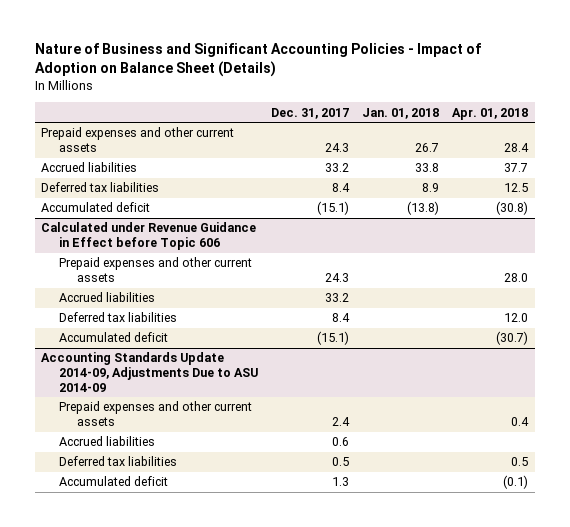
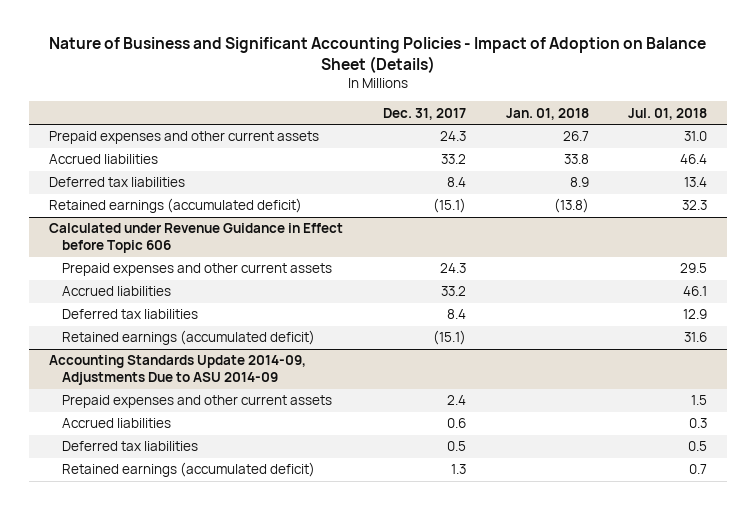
[452,107,529,120] Apr. 01, 2018 -> none
none -> [628,107,708,120] Jul. 01, 2018
[41,202,151,213] Accumulated deficit -> [48,198,302,214] Retained earnings (accumulated deficit)
[59,332,169,343] Accumulated deficit -> [61,330,315,346] Retained earnings (accumulated deficit)
[59,476,169,487] Accumulated deficit -> [61,462,315,478] Retained earnings (accumulated deficit)

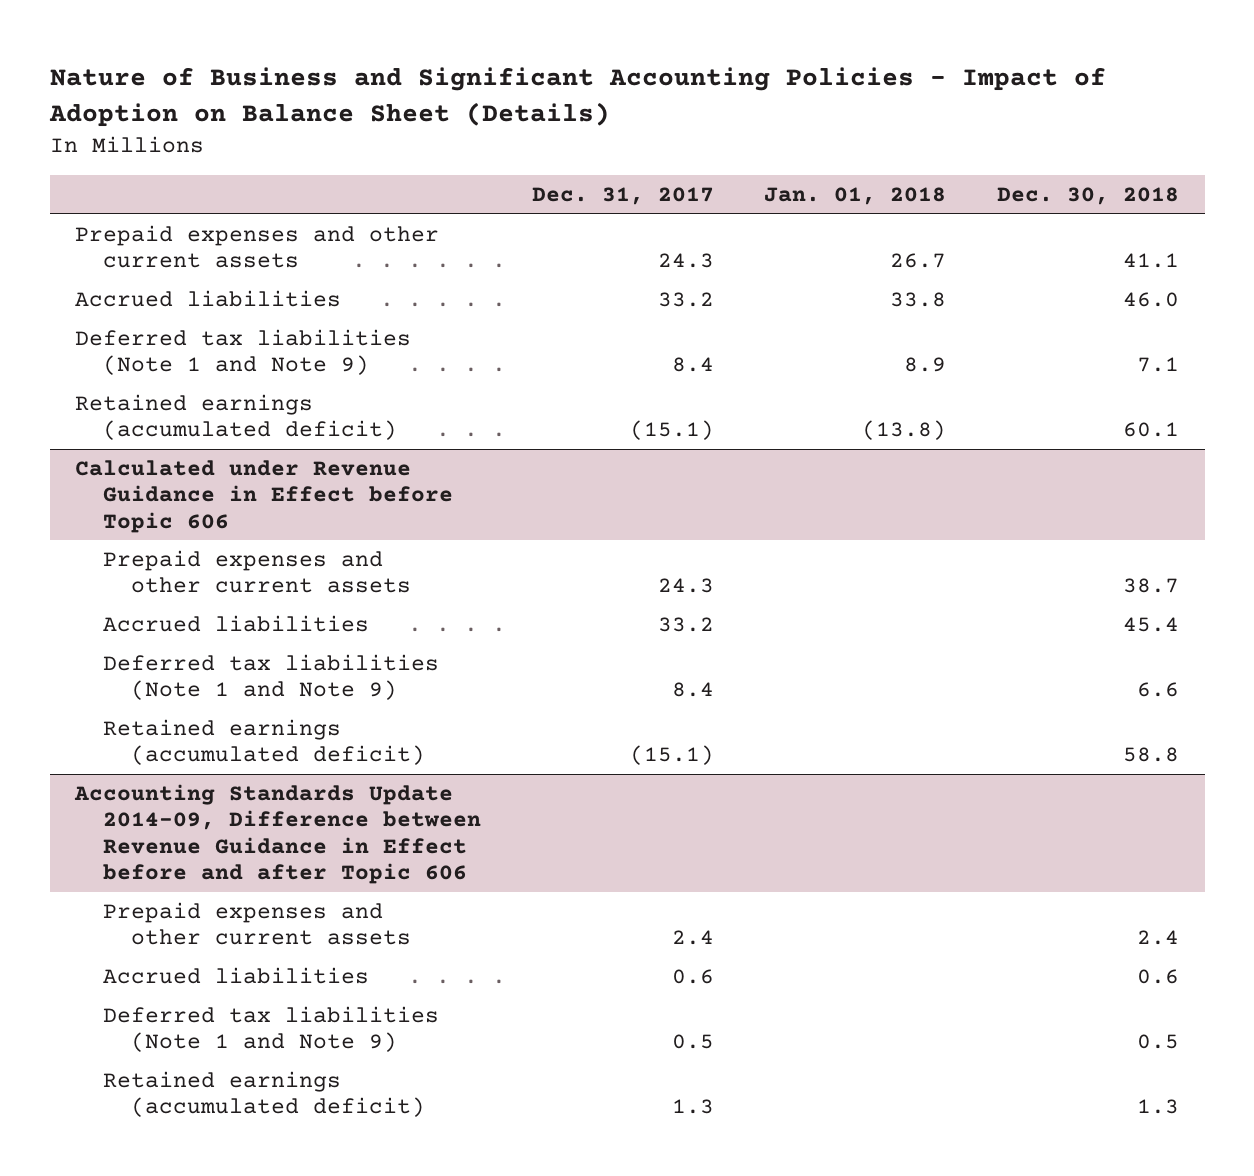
[628,107,708,120] Jul. 01, 2018 -> none
none -> [997,186,1180,205] Dec. 30, 2018
[48,177,185,188] Deferred tax liabilities -> [75,328,412,376] Deferred tax liabilities (Note 1 and Note 9)
[61,309,198,320] Deferred tax liabilities -> [103,653,440,701] Deferred tax liabilities (Note 1 and Note 9)
[48,355,306,386] Accounting Standards Update 2014-09, Adjustments Due to ASU 2014-09 -> none
none -> [74,783,482,885] Accounting Standards Update 2014-09, Difference between Revenue Guidance in Effect before and after Topic 606
[61,441,198,452] Deferred tax liabilities -> [103,1005,440,1053] Deferred tax liabilities (Note 1 and Note 9)

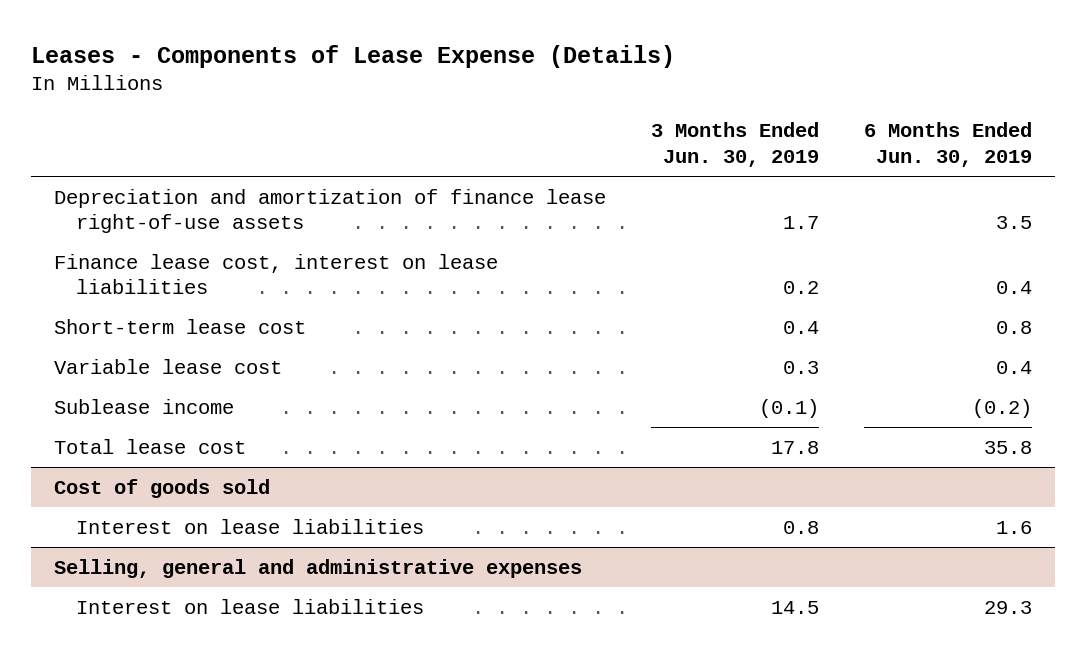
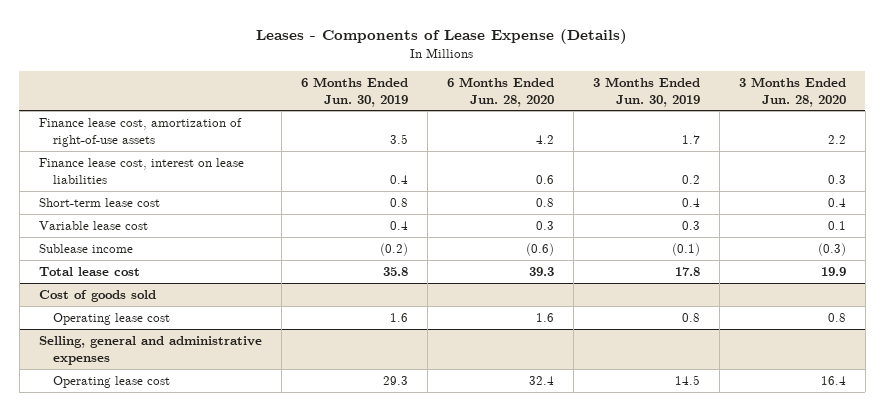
none -> [446,76,554,107] 6 Months Ended Jun. 28, 2020
none -> [738,76,846,107] 3 Months Ended Jun. 28, 2020
[53,188,606,234] Depreciation and amortization of finance lease right-of-use assets -> [38,117,242,147] Finance lease cost, amortization of right-of-use assets
[76,518,425,534] Interest on lease liabilities -> [52,312,170,325] Operating lease cost
[76,598,425,614] Interest on lease liabilities -> [52,375,170,388] Operating lease cost

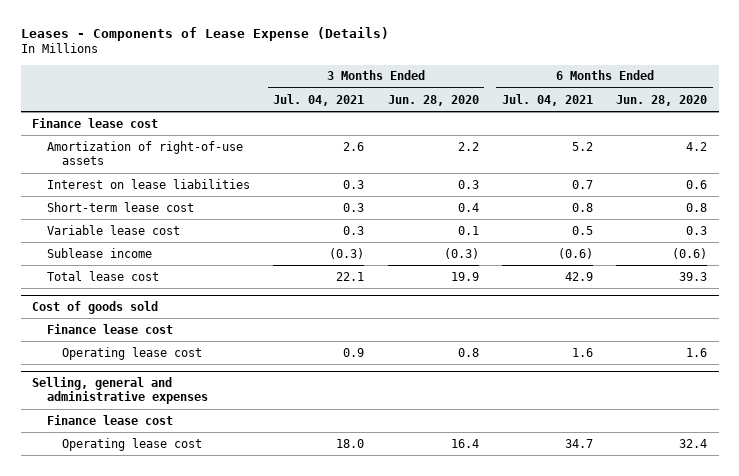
[300,76,408,107] 6 Months Ended Jun. 30, 2019 -> none
[592,76,700,107] 3 Months Ended Jun. 30, 2019 -> none
none -> [273,93,365,106] Jul. 04, 2021
none -> [501,93,593,106] Jul. 04, 2021
none -> [32,117,159,128] Finance lease cost
[38,117,242,147] Finance lease cost, amortization of right-of-use assets -> [47,140,244,166] Amortization of right-of-use assets
[38,157,244,184] Finance lease cost, interest on lease liabilities -> [47,178,251,189] Interest on lease liabilities
none -> [47,323,174,334] Finance lease cost
none -> [47,414,174,425] Finance lease cost

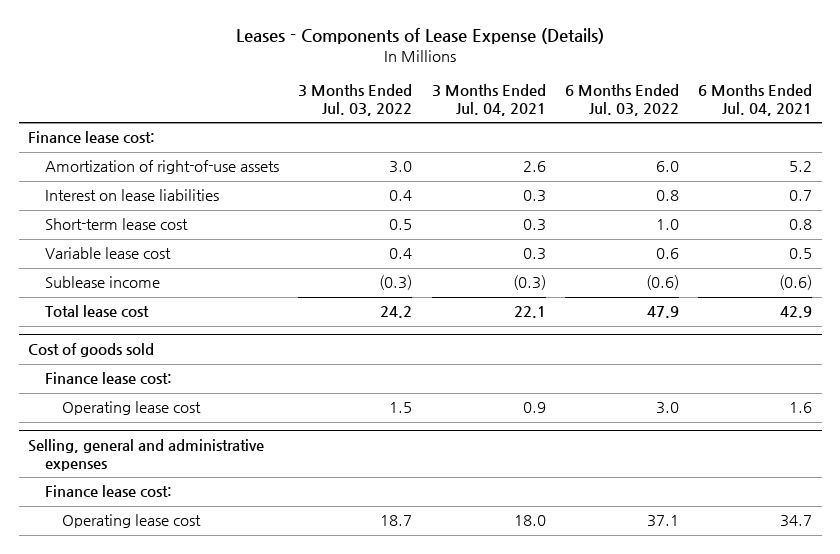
[387,94,479,106] Jun. 28, 2020 -> none
[616,94,708,106] Jun. 28, 2020 -> none
none -> [298,83,413,116] 3 Months Ended Jul. 03, 2022
none -> [564,83,679,116] 6 Months Ended Jul. 03, 2022
[32,117,159,128] Finance lease cost -> [28,131,156,144] Finance lease cost:
[47,323,174,334] Finance lease cost -> [45,372,173,385] Finance lease cost:
[47,414,174,425] Finance lease cost -> [45,485,173,498] Finance lease cost:

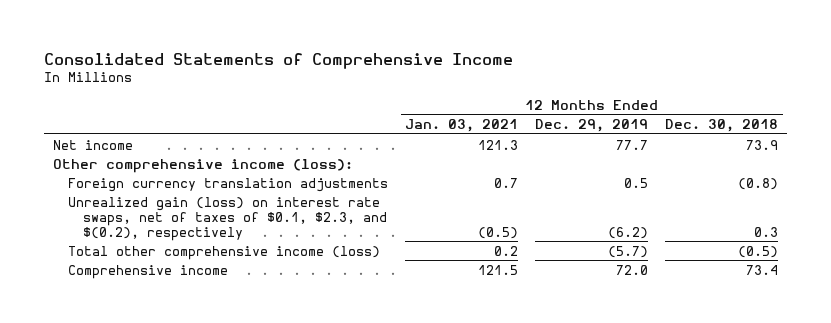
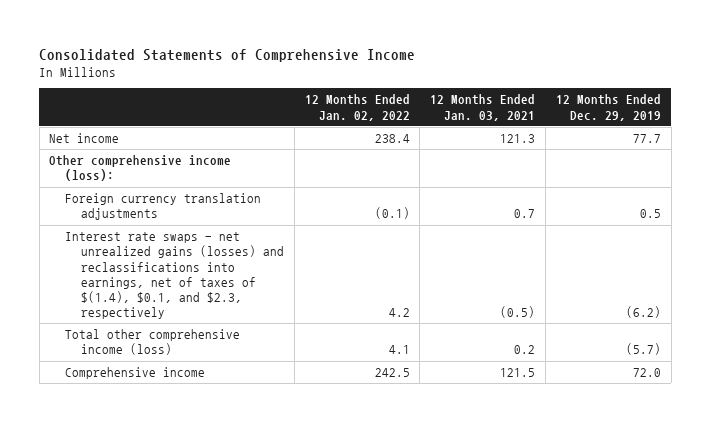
[665,119,779,133] Dec. 30, 2018 -> none
none -> [304,94,410,121] 12 Months Ended Jan. 02, 2022
[68,196,388,241] Unrealized gain (loss) on interest rate swaps, net of taxes of $0.1, $2.3, and $(0.2), respectively -> [65,232,284,320] Interest rate swaps - net unrealized gains (losses) and reclassifications into earnings, net of taxes of $(1.4), $0.1, and $2.3, respectively

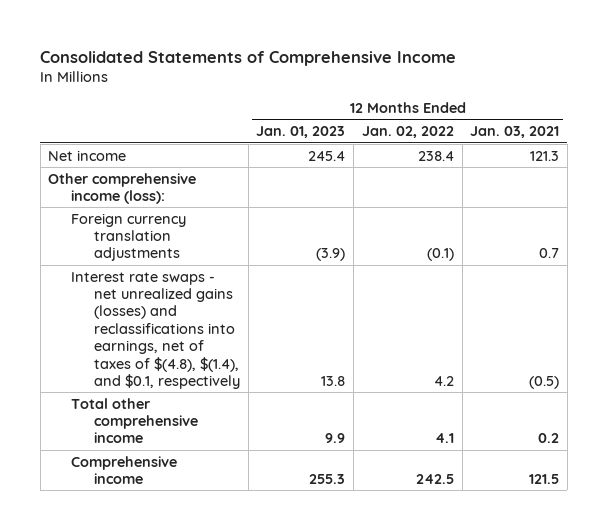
[555,94,661,121] 12 Months Ended Dec. 29, 2019 -> none
none -> [256,126,346,139] Jan. 01, 2023
[65,232,284,320] Interest rate swaps - net unrealized gains (losses) and reclassifications into earnings, net of taxes of $(1.4), $0.1, and $2.3, respectively -> [71,271,240,390] Interest rate swaps - net unrealized gains (losses) and reclassifications into earnings, net of taxes of $(4.8), $(1.4), and $0.1, respectively
[65,329,241,356] Total other comprehensive income (loss) -> [71,397,198,444] Total other comprehensive income

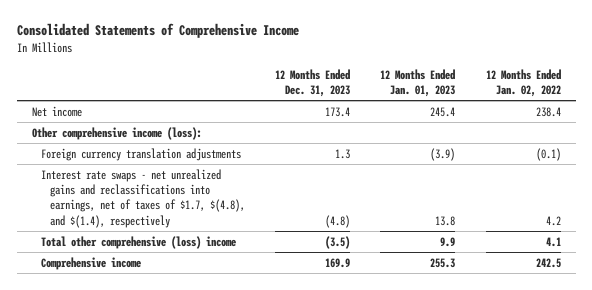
[470,126,560,139] Jan. 03, 2021 -> none
none -> [275,68,351,97] 12 Months Ended Dec. 31, 2023
[71,271,240,390] Interest rate swaps - net unrealized gains (losses) and reclassifications into earnings, net of taxes of $(4.8), $(1.4), and $0.1, respectively -> [40,168,245,228] Interest rate swaps - net unrealized gains and reclassifications into earnings, net of taxes of $1.7, $(4.8), and $(1.4), respectively
[71,397,198,444] Total other comprehensive income -> [40,235,236,249] Total other comprehensive (loss) income

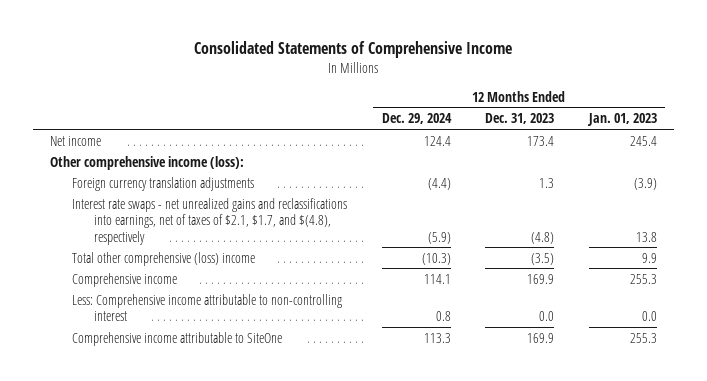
[485,68,561,97] 12 Months Ended Jan. 02, 2022 -> none
none -> [381,113,452,125] Dec. 29, 2024
[40,168,245,228] Interest rate swaps - net unrealized gains and reclassifications into earnings, net of taxes of $1.7, $(4.8), and $(1.4), respectively -> [72,197,348,245] Interest rate swaps - net unrealized gains and reclassifications into earnings, net of taxes of $2.1, $1.7, and $(4.8), respectively
none -> [72,293,343,322] Less: Comprehensive income attributable to non-controlling interest
none -> [72,331,283,346] Comprehensive income attributable to SiteOne

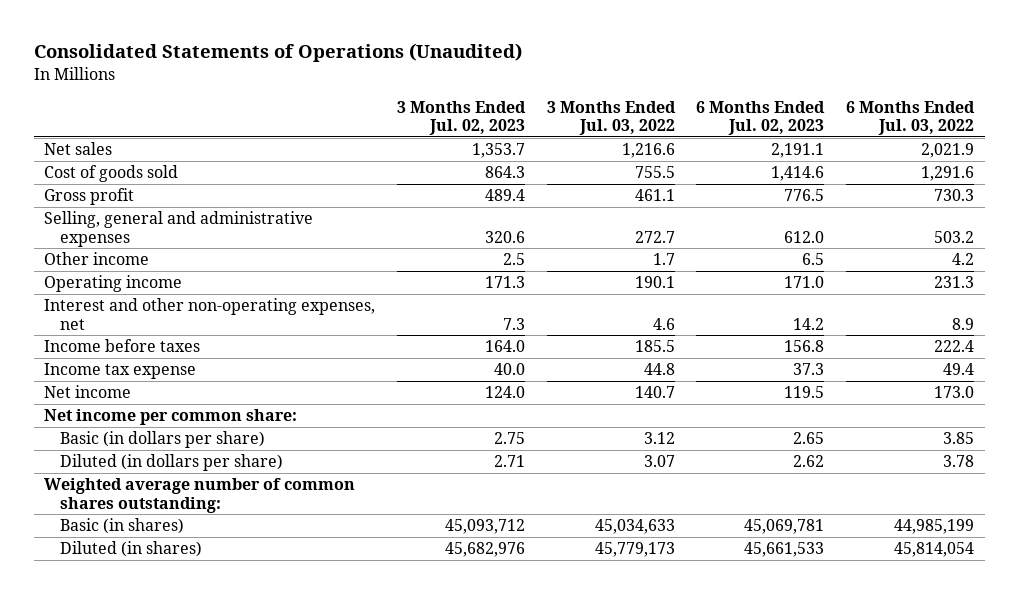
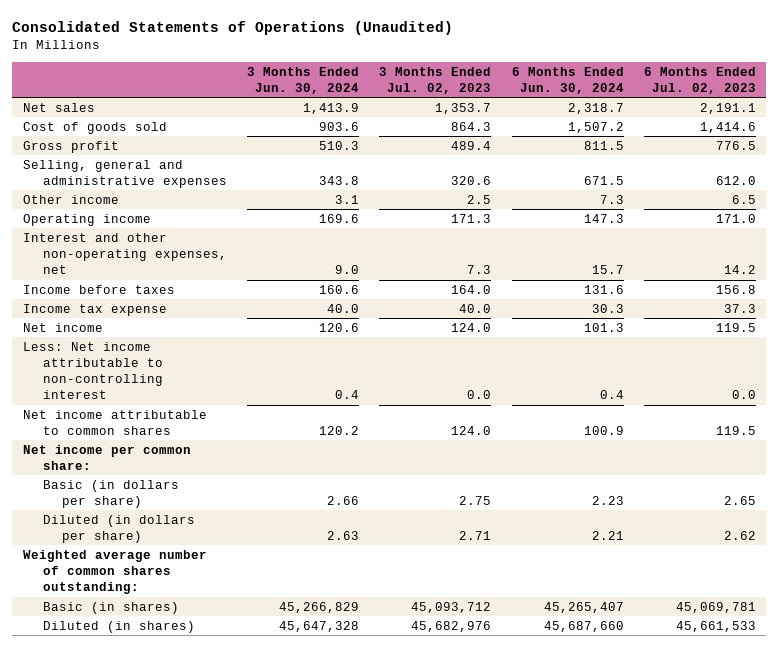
[546,100,676,136] 3 Months Ended Jul. 03, 2022 -> none
[845,100,975,136] 6 Months Ended Jul. 03, 2022 -> none
none -> [246,66,359,94] 3 Months Ended Jun. 30, 2024
none -> [511,66,624,94] 6 Months Ended Jun. 30, 2024
none -> [22,341,163,400] Less: Net income attributable to non-controlling interest
none -> [22,409,207,435] Net income attributable to common shares

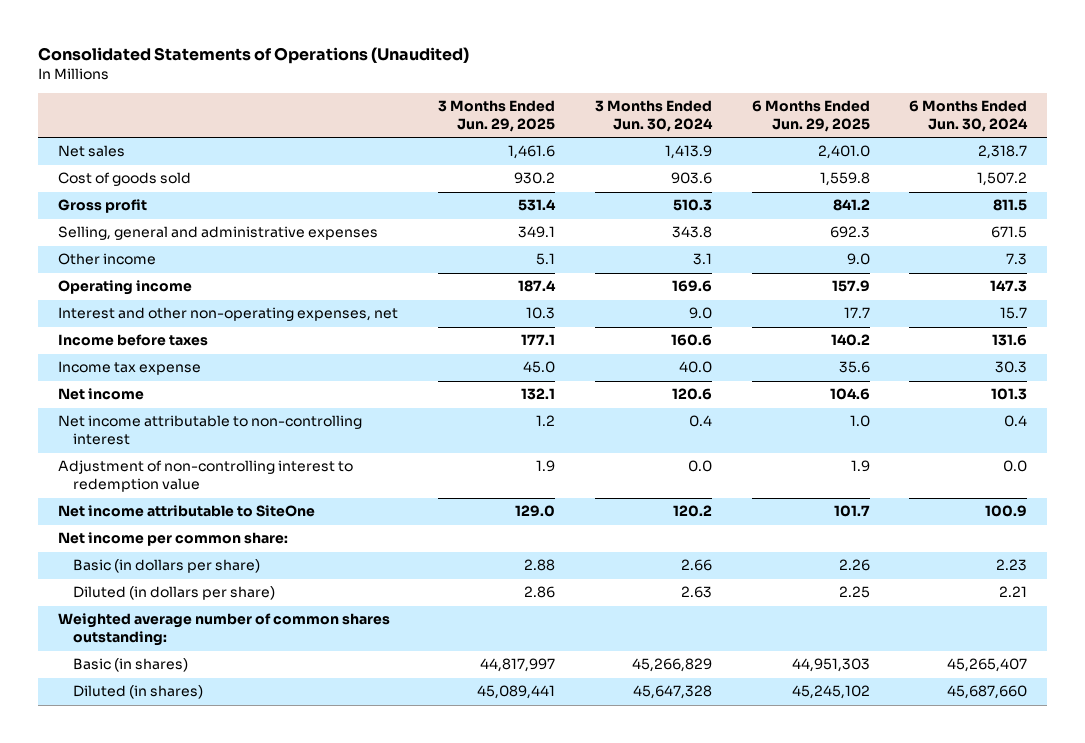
[379,66,492,94] 3 Months Ended Jul. 02, 2023 -> none
[644,66,757,94] 6 Months Ended Jul. 02, 2023 -> none
none -> [437,100,555,133] 3 Months Ended Jun. 29, 2025
none -> [751,100,870,133] 6 Months Ended Jun. 29, 2025
[22,341,163,400] Less: Net income attributable to non-controlling interest -> [58,415,363,446] Net income attributable to non-controlling interest
none -> [58,460,354,493] Adjustment of non-controlling interest to redemption value
[22,409,207,435] Net income attributable to common shares -> [58,505,316,518] Net income attributable to SiteOne

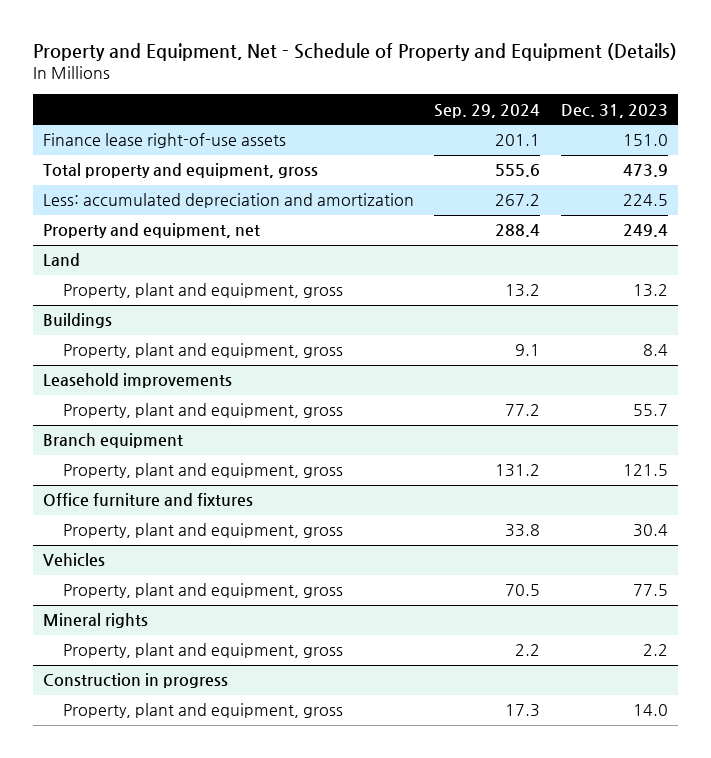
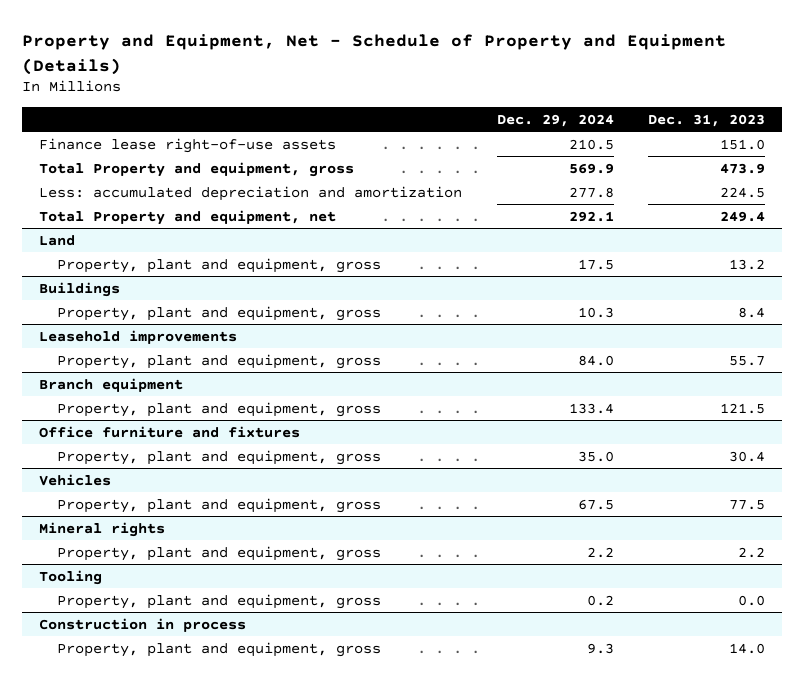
[434,103,541,118] Sep. 29, 2024 -> none
none -> [496,113,614,127] Dec. 29, 2024
[42,163,318,179] Total property and equipment, gross -> [39,161,355,177] Total Property and equipment, gross
[42,223,260,239] Property and equipment, net -> [39,209,337,225] Total Property and equipment, net
none -> [39,569,103,585] Tooling
none -> [56,593,381,609] Property, plant and equipment, gross
[42,673,228,689] Construction in progress -> [39,617,247,632] Construction in process

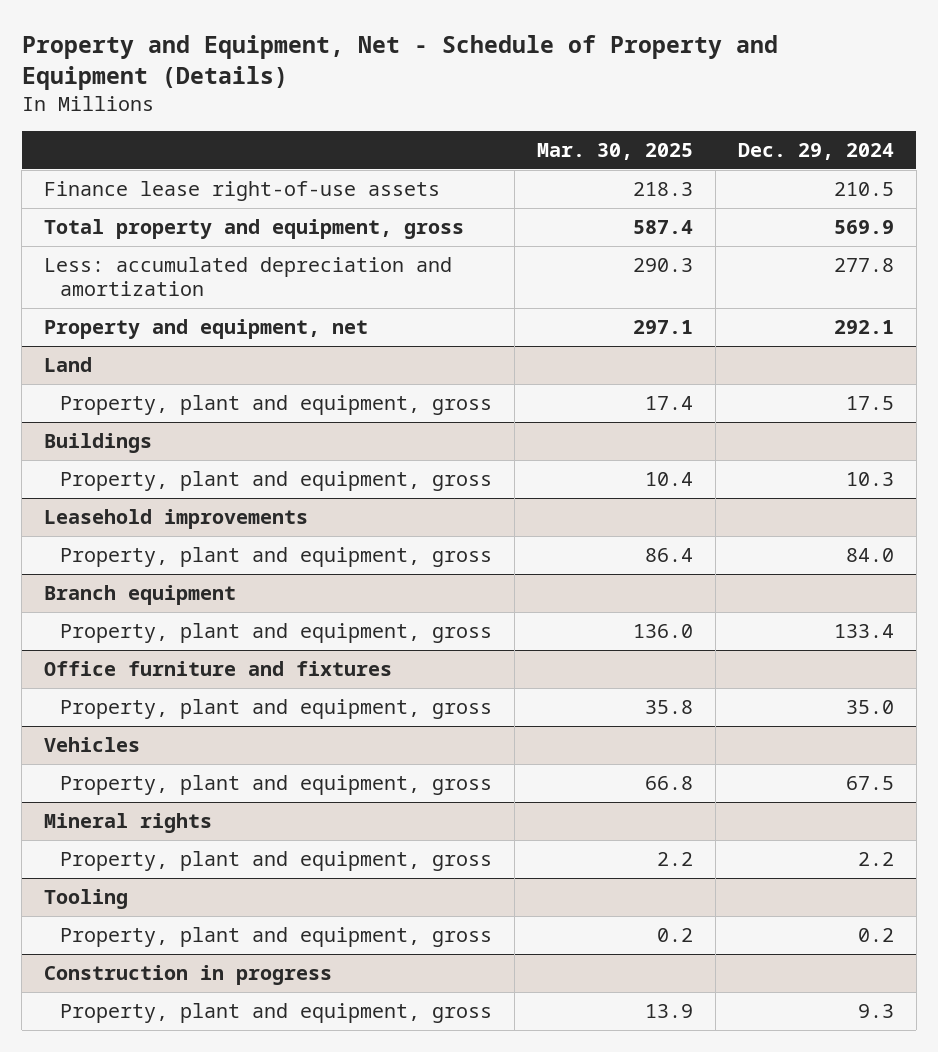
[648,113,766,127] Dec. 31, 2023 -> none
none -> [536,143,693,161] Mar. 30, 2025
[39,161,355,177] Total Property and equipment, gross -> [44,219,465,240] Total property and equipment, gross
[39,209,337,225] Total Property and equipment, net -> [44,319,369,340] Property and equipment, net
[39,617,247,632] Construction in process -> [44,965,333,986] Construction in progress

